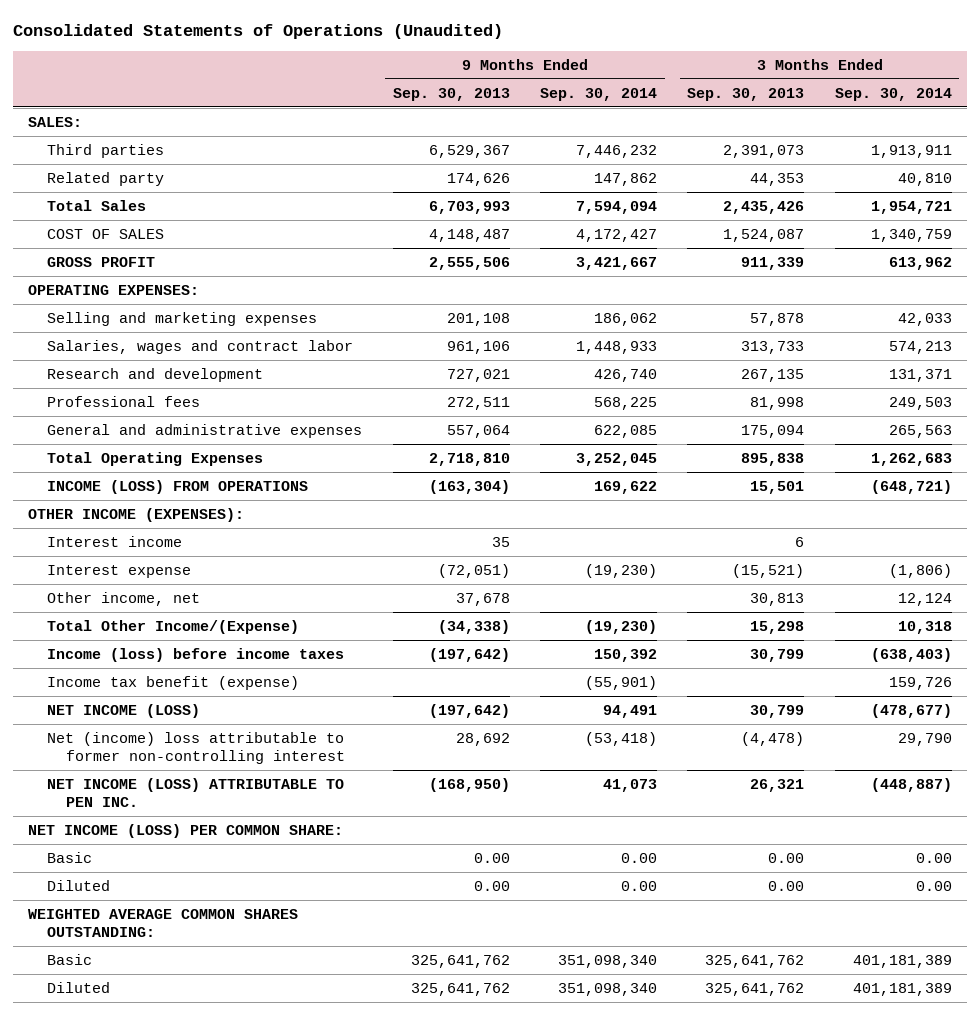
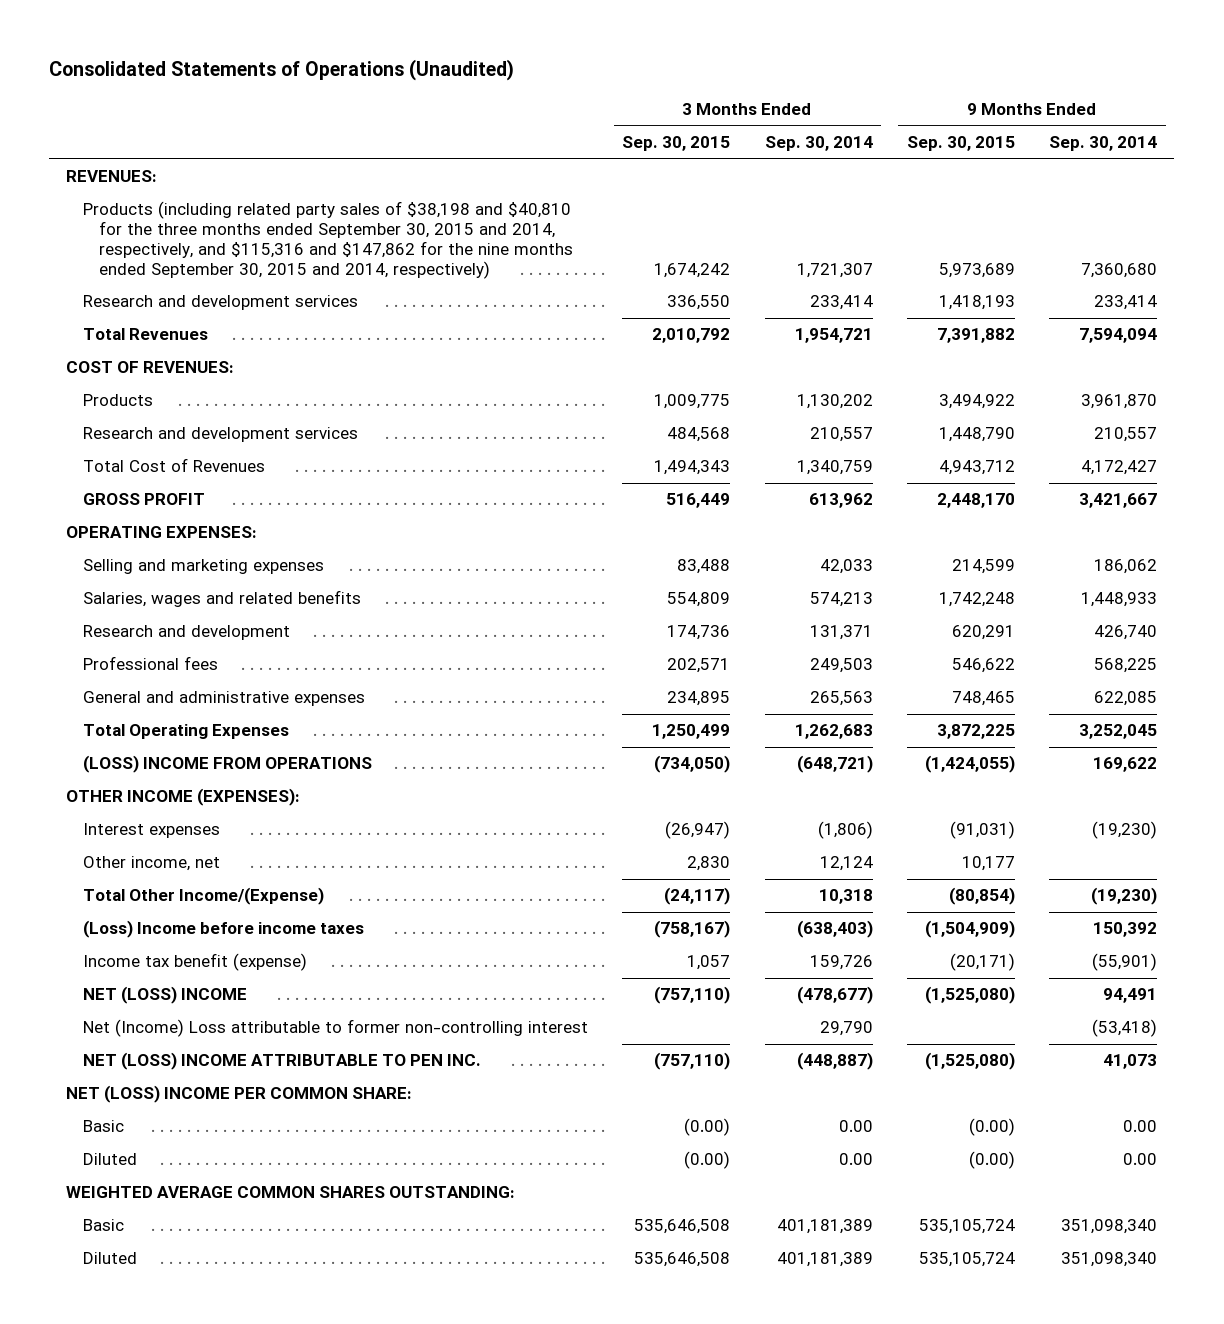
[392,87,510,101] Sep. 30, 2013 -> none
[687,87,805,101] Sep. 30, 2013 -> none
none -> [622,136,731,152] Sep. 30, 2015
none -> [906,136,1015,152] Sep. 30, 2015
[28,116,83,127] SALES: -> none
[47,143,165,158] Third parties -> none
[47,171,165,186] Related party -> none
none -> [66,170,158,183] REVENUES:
none -> [82,201,574,279] Products (including related party sales of $38,198 and $40,810 for the three months ended September 30, 2015 and 2014, respectively, and $115,316 and $147,862 for the nine months ended September 30, 2015 and 2014, respectively)
none -> [82,295,358,311] Research and development services
[47,199,147,211] Total Sales -> [82,328,208,341] Total Revenues
none -> [66,361,235,374] COST OF REVENUES:
none -> [82,394,153,407] Products
none -> [82,427,358,443] Research and development services
[47,228,165,239] COST OF SALES -> [82,458,265,473] Total Cost of Revenues
[47,339,354,354] Salaries, wages and contract labor -> [82,590,361,608] Salaries, wages and related benefits
[47,479,309,494] INCOME (LOSS) FROM OPERATIONS -> [82,755,372,774] (LOSS) INCOME FROM OPERATIONS
[47,535,183,547] Interest income -> none
[47,564,192,578] Interest expense -> [82,823,220,839] Interest expenses
[47,647,345,662] Income (loss) before income taxes -> [82,920,364,939] (Loss) Income before income taxes
[47,703,201,718] NET INCOME (LOSS) -> [82,986,247,1005] NET (LOSS) INCOME
[47,731,346,764] Net (income) loss attributable to former non-controlling interest -> [82,1019,588,1038] Net (Income) Loss attributable to former non-controlling interest
[47,777,345,807] NET INCOME (LOSS) ATTRIBUTABLE TO PEN INC. -> [82,1052,481,1071] NET (LOSS) INCOME ATTRIBUTABLE TO PEN INC.
[28,823,344,838] NET INCOME (LOSS) PER COMMON SHARE: -> [66,1085,413,1104] NET (LOSS) INCOME PER COMMON SHARE:

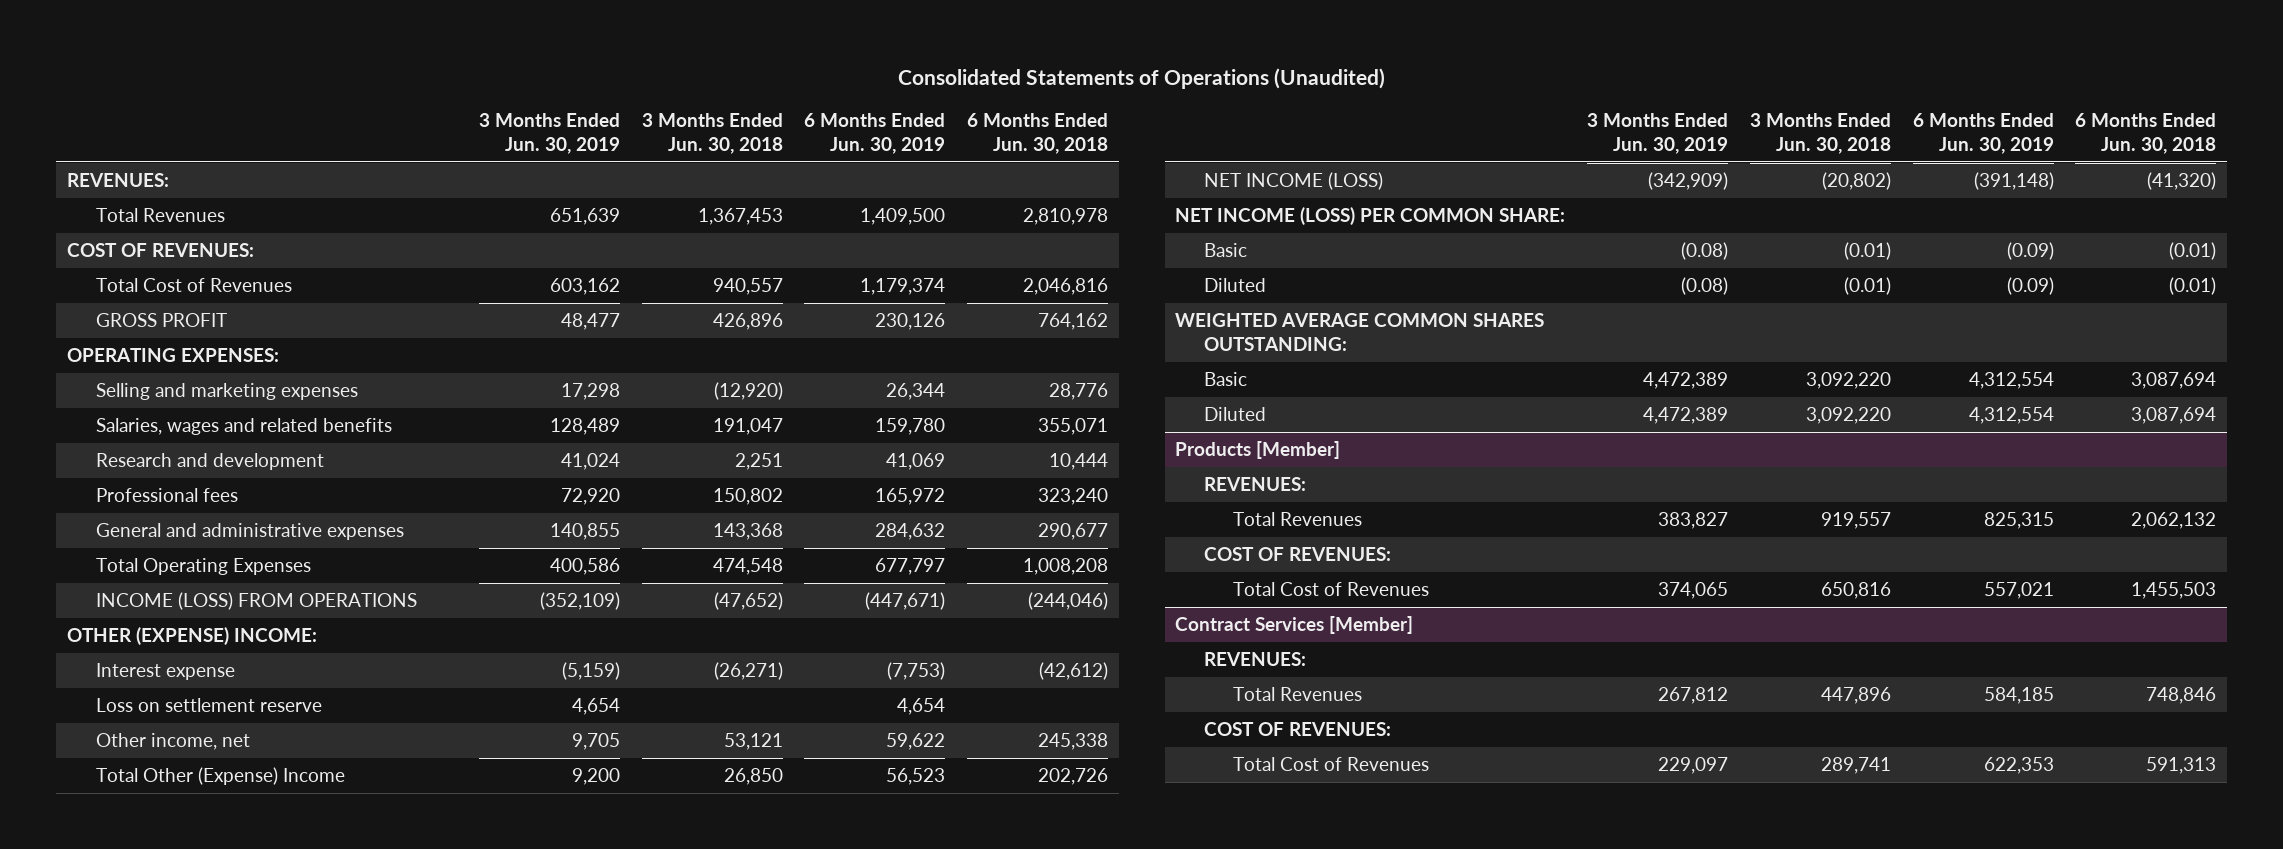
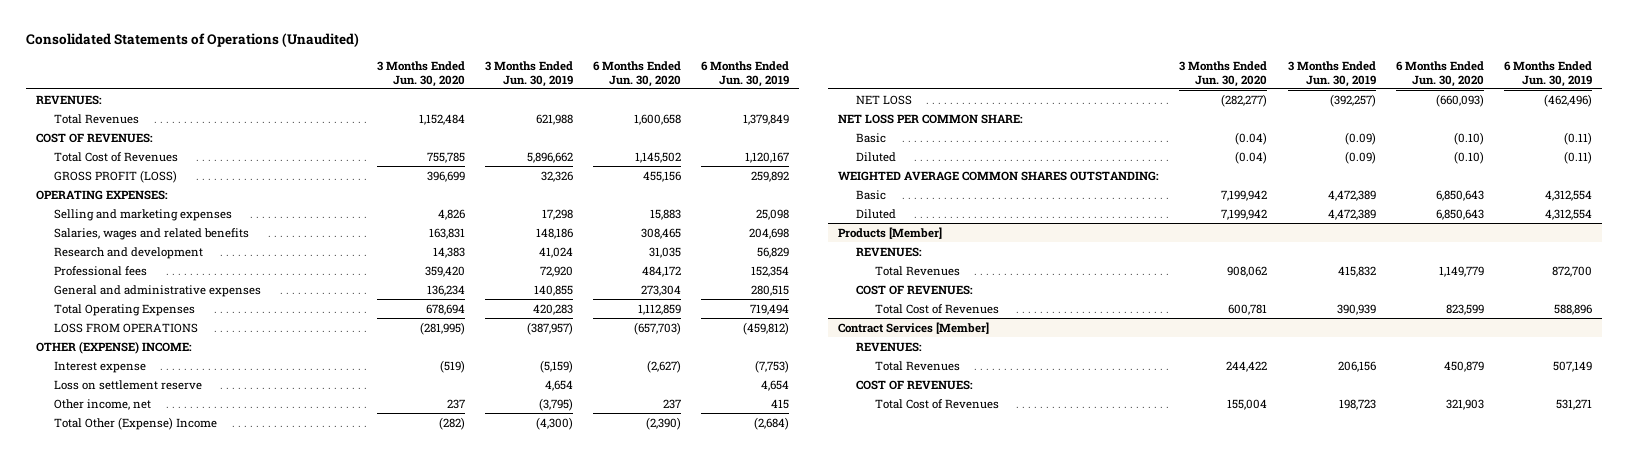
[641,113,783,154] 3 Months Ended Jun. 30, 2018 -> none
[966,113,1108,154] 6 Months Ended Jun. 30, 2018 -> none
none -> [377,60,466,87] 3 Months Ended Jun. 30, 2020
none -> [593,60,682,87] 6 Months Ended Jun. 30, 2020
[549,208,620,226] 651,639 -> [536,113,574,125] 621,988
[860,208,946,226] 1,409,500 -> [743,113,790,125] 1,379,849
[549,278,620,296] 603,162 -> [527,151,574,163] 5,896,662
[860,278,946,296] 1,179,374 -> [745,151,790,163] 1,120,167
[95,313,227,328] GROSS PROFIT -> [54,169,178,183] GROSS PROFIT (LOSS)
[560,313,620,331] 48,477 -> [541,170,574,182] 32,326
[875,313,946,331] 230,126 -> [751,170,790,182] 259,892
[886,383,946,401] 26,344 -> [756,208,790,220] 25,098
[549,418,620,436] 128,489 -> [536,227,574,239] 148,186
[875,418,946,436] 159,780 -> [749,227,790,239] 204,698
[886,453,946,471] 41,069 -> [757,246,790,258] 56,829
[875,488,946,506] 165,972 -> [751,265,790,277] 152,354
[875,523,946,541] 284,632 -> [751,284,790,296] 280,515
[549,558,620,576] 400,586 -> [533,303,574,315] 420,283
[875,558,946,576] 677,797 -> [750,303,790,315] 719,494
[95,592,417,611] INCOME (LOSS) FROM OPERATIONS -> [54,322,199,333] LOSS FROM OPERATIONS
[539,592,620,611] (352,109) -> [527,321,574,335] (387,957)
[865,592,946,611] (447,671) -> [743,321,790,335] (459,812)
[571,733,620,751] 9,705 -> [539,397,574,411] (3,795)
[886,733,946,751] 59,622 -> [771,398,790,409] 415
[571,768,620,786] 9,200 -> [536,416,574,430] (4,300)
[886,768,946,786] 56,523 -> [754,416,790,430] (2,684)
[1204,172,1384,191] NET INCOME (LOSS) -> [856,94,913,105] NET LOSS
[1648,172,1729,191] (342,909) -> [1329,93,1376,107] (392,257)
[1973,172,2054,191] (391,148) -> [1543,93,1592,107] (462,496)
[1175,207,1566,226] NET INCOME (LOSS) PER COMMON SHARE: -> [838,113,1024,124] NET LOSS PER COMMON SHARE:
[1681,242,1729,261] (0.08) -> [1344,131,1376,145] (0.09)
[2006,242,2054,261] (0.09) -> [1563,131,1592,145] (0.11)
[1681,277,1729,296] (0.08) -> [1344,150,1376,164] (0.09)
[2006,277,2054,296] (0.09) -> [1563,150,1592,164] (0.11)
[1658,512,1729,530] 383,827 -> [1337,265,1376,277] 415,832
[1983,512,2054,530] 825,315 -> [1551,265,1592,277] 872,700
[1658,582,1729,600] 374,065 -> [1336,303,1376,315] 390,939
[1983,582,2054,600] 557,021 -> [1553,303,1592,315] 588,896
[1658,687,1729,705] 267,812 -> [1337,360,1376,372] 206,156
[1983,687,2054,705] 584,185 -> [1552,360,1592,372] 507,149
[1658,757,1729,775] 229,097 -> [1338,398,1376,410] 198,723
[1983,757,2054,775] 622,353 -> [1555,398,1592,410] 531,271

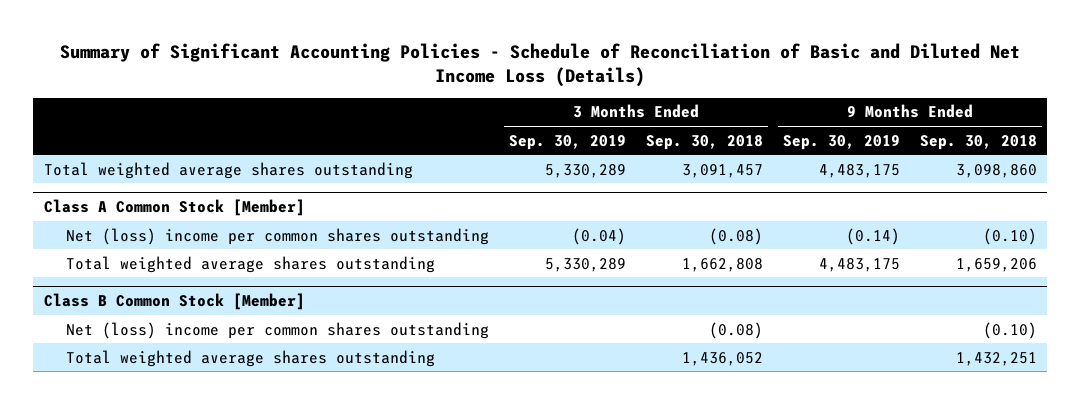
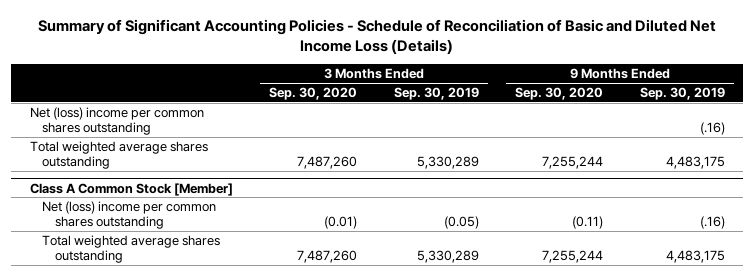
[645,134,763,150] Sep. 30, 2018 -> none
[920,134,1038,150] Sep. 30, 2018 -> none
none -> [269,86,358,100] Sep. 30, 2020
none -> [515,86,604,100] Sep. 30, 2020
none -> [29,106,204,136] Net (loss) income per common shares outstanding
[571,227,626,245] (0.04) -> [443,216,479,230] (0.05)
[846,227,901,245] (0.14) -> [699,216,725,230] (.16)
[43,293,305,311] Class B Common Stock [Member] -> none
[65,321,489,339] Net (loss) income per common shares outstanding -> none
[65,349,435,367] Total weighted average shares outstanding -> none

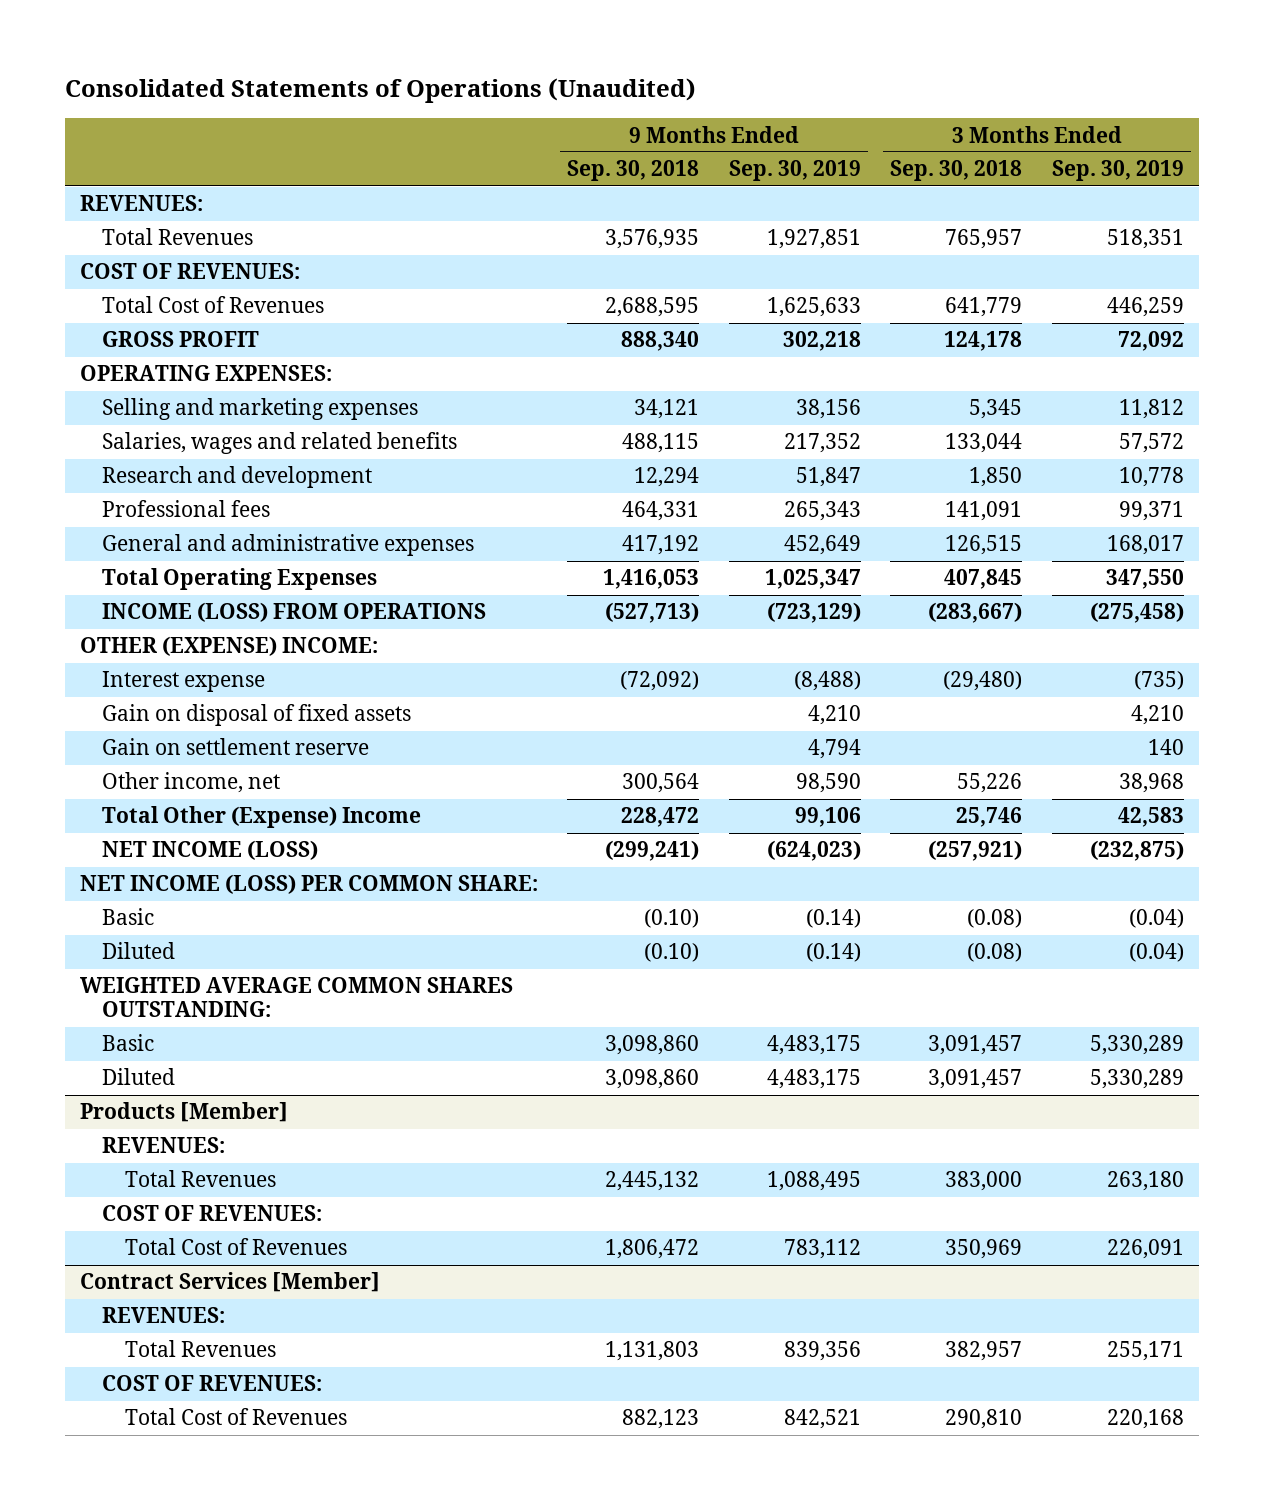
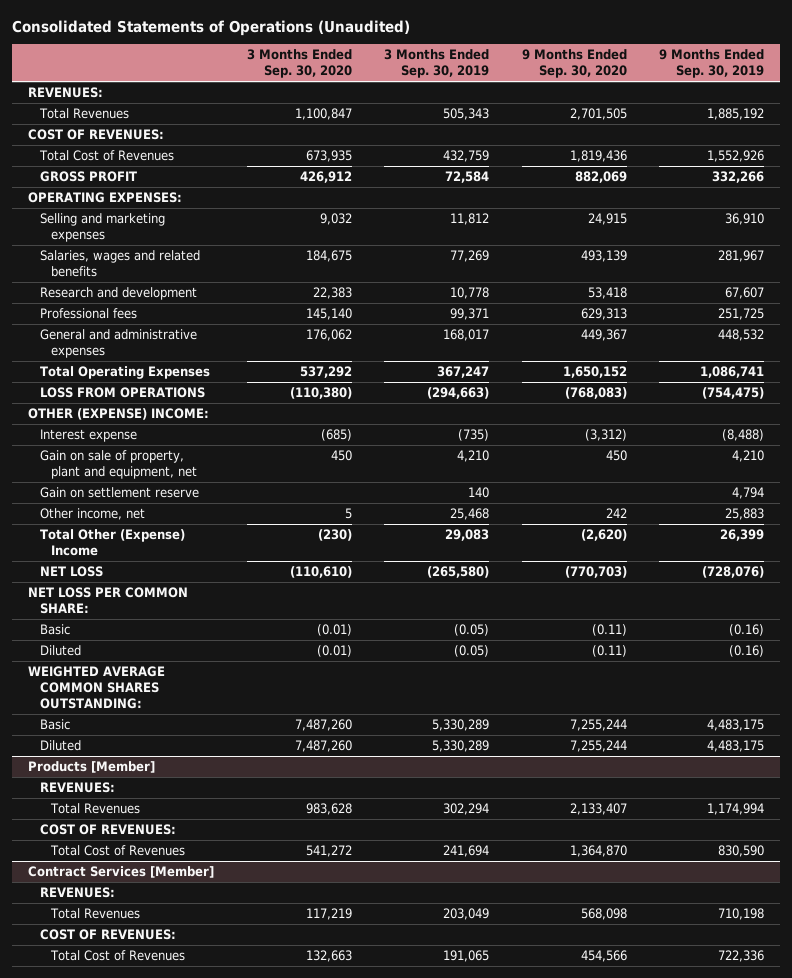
[567,160,700,182] Sep. 30, 2018 -> none
[890,160,1023,182] Sep. 30, 2018 -> none
none -> [246,49,352,79] 3 Months Ended Sep. 30, 2020
none -> [521,49,627,79] 9 Months Ended Sep. 30, 2020
[766,229,861,250] 1,927,851 -> [706,108,764,121] 1,885,192
[1106,229,1184,250] 518,351 -> [443,108,490,121] 505,343
[766,297,861,318] 1,625,633 -> [706,150,764,163] 1,552,926
[1106,297,1184,318] 446,259 -> [443,150,490,163] 432,759
[782,331,861,352] 302,218 -> [711,171,764,184] 332,266
[1117,331,1184,352] 72,092 -> [445,171,490,184] 72,584
[795,399,861,420] 38,156 -> [724,213,764,226] 36,910
[783,433,861,454] 217,352 -> [717,250,764,263] 281,967
[1118,433,1184,454] 57,572 -> [450,250,490,263] 77,269
[795,467,861,488] 51,847 -> [724,287,764,300] 67,607
[783,501,861,522] 265,343 -> [717,308,764,321] 251,725
[783,535,861,556] 452,649 -> [717,329,764,342] 448,532
[764,569,861,590] 1,025,347 -> [699,366,764,379] 1,086,741
[1105,569,1184,590] 347,550 -> [437,366,490,379] 367,247
[102,602,487,623] INCOME (LOSS) FROM OPERATIONS -> [39,387,205,399] LOSS FROM OPERATIONS
[766,602,861,624] (723,129) -> [701,387,764,400] (754,475)
[1089,602,1184,624] (275,458) -> [427,387,490,400] (294,663)
[102,704,412,727] Gain on disposal of fixed assets -> [39,450,197,480] Gain on sale of property, plant and equipment, net
[795,773,861,794] 98,590 -> [724,508,764,521] 25,883
[1118,773,1184,794] 38,968 -> [450,508,490,521] 25,468
[794,807,861,828] 99,106 -> [719,529,764,542] 26,399
[1117,807,1184,828] 42,583 -> [445,529,490,542] 29,083
[102,840,319,861] NET INCOME (LOSS) -> [39,566,103,578] NET LOSS
[766,840,861,862] (624,023) -> [701,566,764,579] (728,076)
[1089,840,1184,862] (232,875) -> [427,566,490,579] (265,580)
[79,874,538,895] NET INCOME (LOSS) PER COMMON SHARE: -> [28,587,189,615] NET LOSS PER COMMON SHARE:
[805,909,861,929] (0.14) -> [728,624,764,637] (0.16)
[1128,909,1184,929] (0.04) -> [454,624,490,637] (0.05)
[805,943,861,963] (0.14) -> [728,645,764,658] (0.16)
[1128,943,1184,963] (0.04) -> [454,645,490,658] (0.05)
[766,1171,861,1192] 1,088,495 -> [706,803,764,816] 1,174,994
[1106,1171,1184,1192] 263,180 -> [443,803,490,816] 302,294
[783,1239,861,1260] 783,112 -> [717,845,764,858] 830,590
[1106,1239,1184,1260] 226,091 -> [443,845,490,858] 241,694
[783,1341,861,1362] 839,356 -> [717,908,764,921] 710,198
[1106,1341,1184,1362] 255,171 -> [443,908,490,921] 203,049
[783,1409,861,1430] 842,521 -> [717,950,764,963] 722,336
[1106,1409,1184,1430] 220,168 -> [443,950,490,963] 191,065

